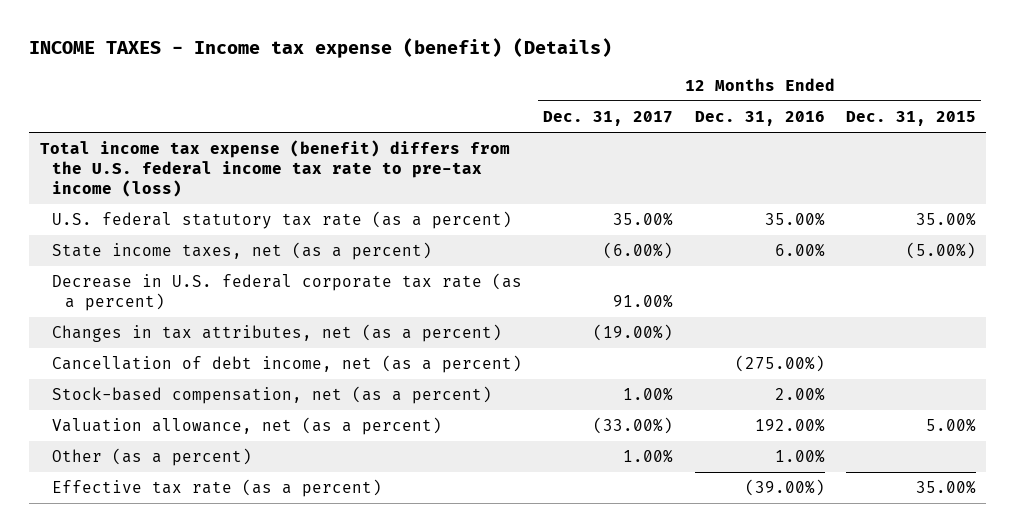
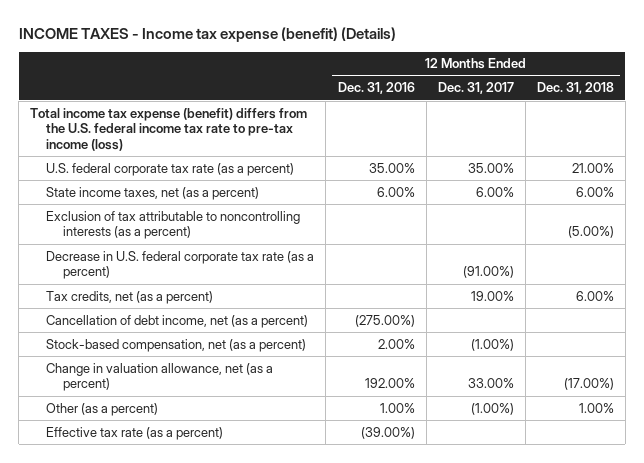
[845,111,976,127] Dec. 31, 2015 -> none
none -> [536,82,614,95] Dec. 31, 2018
[52,211,513,230] U.S. federal statutory tax rate (as a percent) -> [46,162,295,176] U.S. federal corporate tax rate (as a percent)
[603,242,674,260] (6.00%) -> [475,186,514,197] 6.00%
none -> [46,210,301,240] Exclusion of tax attributable to noncontrolling interests (as a percent)
[613,294,674,309] 91.00% -> [462,266,514,279] (91.00%)
[52,324,503,343] Changes in tax attributes, net (as a percent) -> [46,290,214,304] Tax credits, net (as a percent)
[593,324,674,342] (19.00%) -> [470,290,514,301] 19.00%
[623,387,674,402] 1.00% -> [470,338,514,351] (1.00%)
[52,417,443,436] Valuation allowance, net (as a percent) -> [46,362,274,392] Change in valuation allowance, net (as a percent)
[593,417,674,435] (33.00%) -> [467,378,514,389] 33.00%
[623,449,674,464] 1.00% -> [470,402,514,415] (1.00%)

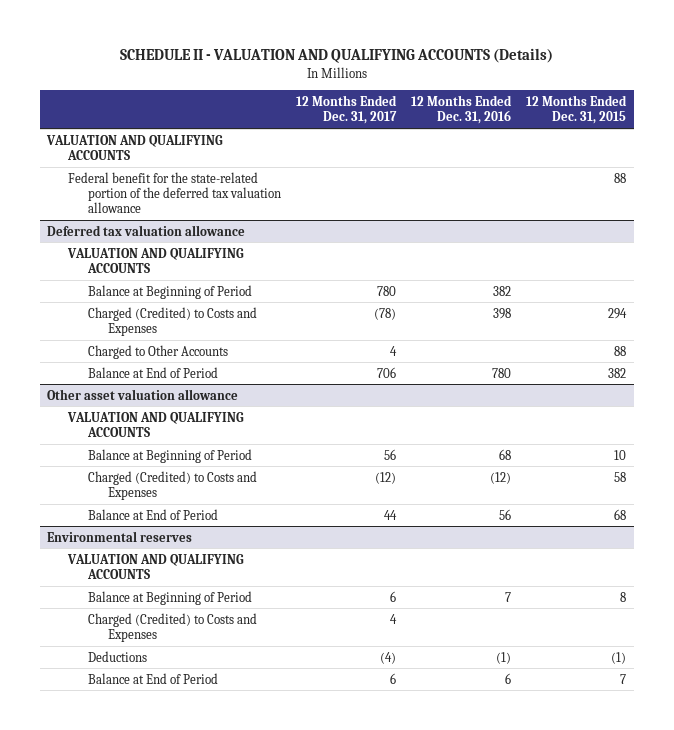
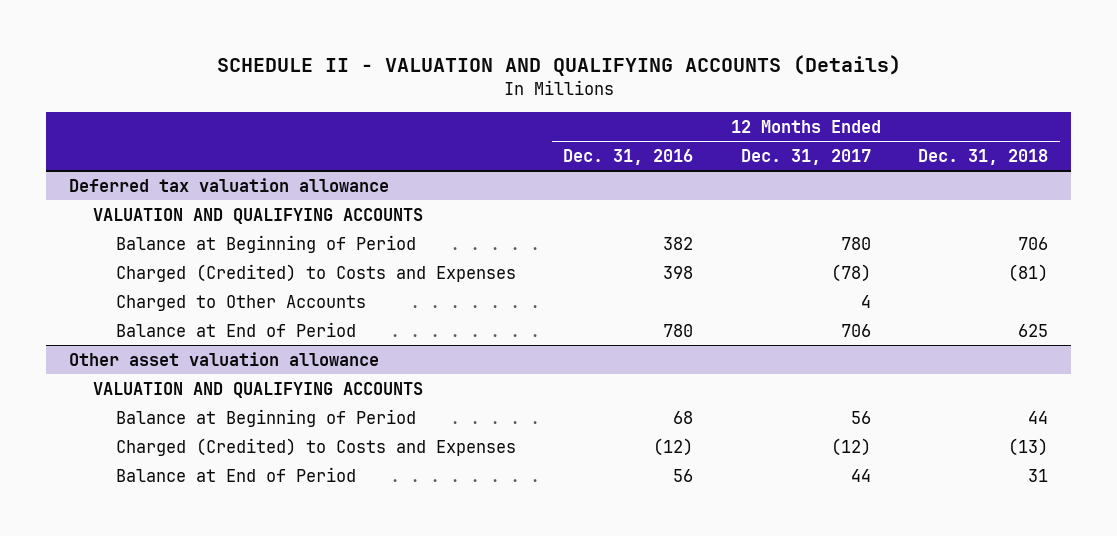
[526,95,628,125] 12 Months Ended Dec. 31, 2015 -> none
none -> [917,148,1048,165] Dec. 31, 2018
[46,134,224,160] VALUATION AND QUALIFYING ACCOUNTS -> none
[67,171,281,214] Federal benefit for the state-related portion of the deferred tax valuation allowance -> none
[47,530,193,542] Environmental reserves -> none
[66,553,244,579] VALUATION AND QUALIFYING ACCOUNTS -> none
[87,590,252,605] Balance at Beginning of Period -> none
[87,612,257,642] Charged (Credited) to Costs and Expenses -> none
[87,650,147,662] Deductions -> none
[87,672,218,684] Balance at End of Period -> none

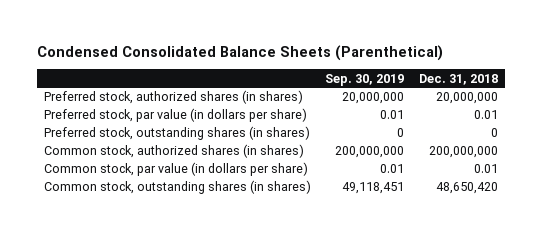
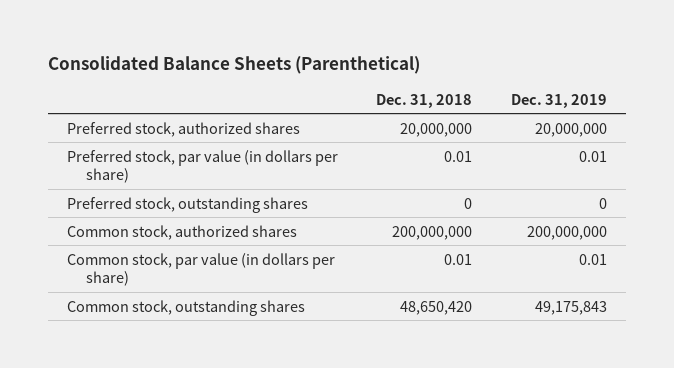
[36,44,443,61] Condensed Consolidated Balance Sheets (Parenthetical) -> [47,56,420,75] Consolidated Balance Sheets (Parenthetical)
[325,73,405,86] Sep. 30, 2019 -> none
none -> [510,93,607,108] Dec. 31, 2019
[44,90,304,105] Preferred stock, authorized shares (in shares) -> [66,121,300,137] Preferred stock, authorized shares
[44,126,311,141] Preferred stock, outstanding shares (in shares) -> [66,196,308,213] Preferred stock, outstanding shares
[44,144,305,159] Common stock, authorized shares (in shares) -> [66,224,297,240] Common stock, authorized shares
[44,180,312,195] Common stock, outstanding shares (in shares) -> [66,299,305,316] Common stock, outstanding shares

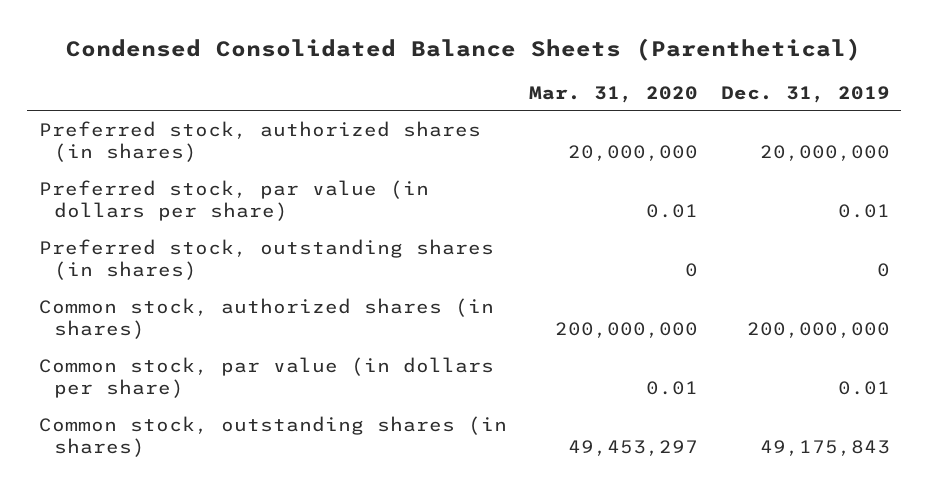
[47,56,420,75] Consolidated Balance Sheets (Parenthetical) -> [66,37,862,61] Condensed Consolidated Balance Sheets (Parenthetical)
[376,93,473,108] Dec. 31, 2018 -> none
none -> [529,85,699,103] Mar. 31, 2020
[66,121,300,137] Preferred stock, authorized shares -> [38,120,481,163] Preferred stock, authorized shares (in shares)
[66,196,308,213] Preferred stock, outstanding shares -> [38,238,494,281] Preferred stock, outstanding shares (in shares)
[66,224,297,240] Common stock, authorized shares -> [38,297,494,340] Common stock, authorized shares (in shares)
[66,299,305,316] Common stock, outstanding shares -> [38,415,507,458] Common stock, outstanding shares (in shares)

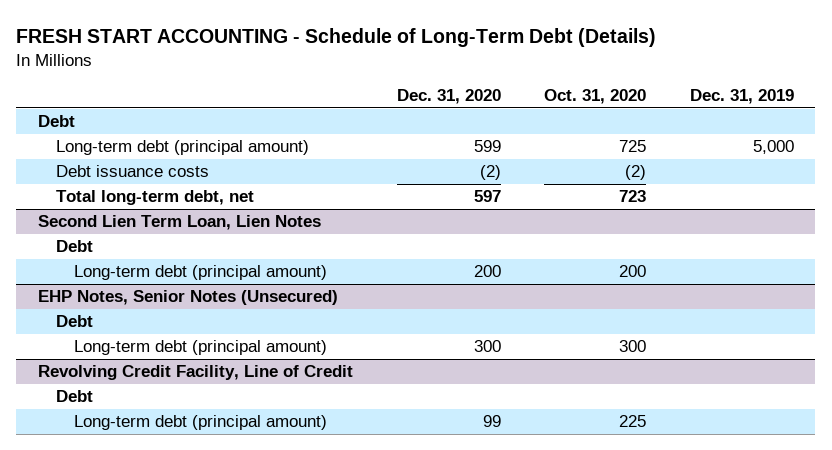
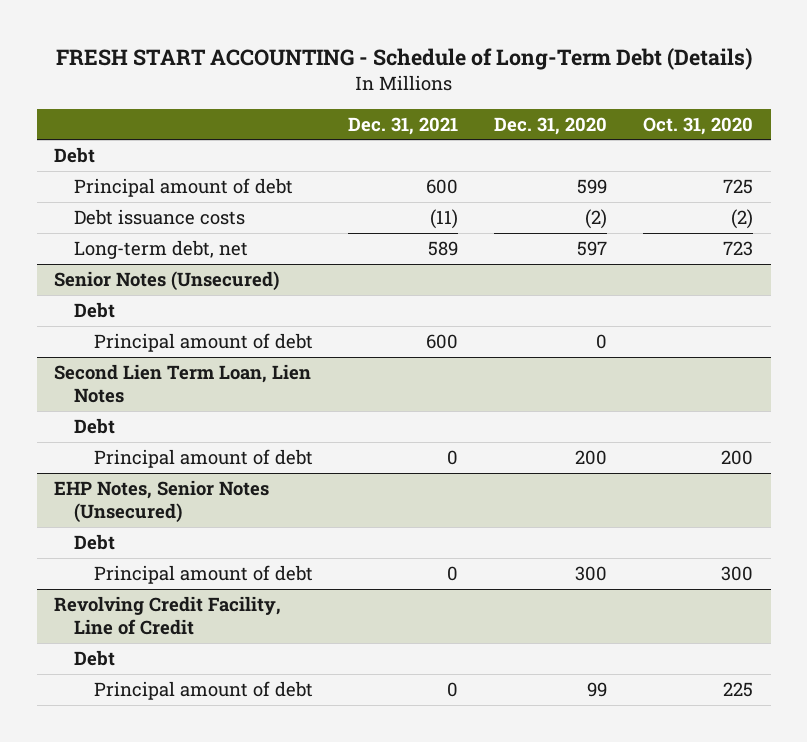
[689,89,794,105] Dec. 31, 2019 -> none
none -> [348,116,459,135] Dec. 31, 2021
[56,140,310,156] Long-term debt (principal amount) -> [74,178,294,198] Principal amount of debt
[56,190,255,206] Total long-term debt, net -> [74,240,249,260] Long-term debt, net
none -> [54,271,280,292] Senior Notes (Unsecured)
none -> [74,302,116,319] Debt
none -> [93,333,313,353] Principal amount of debt
[73,265,327,281] Long-term debt (principal amount) -> [93,449,313,469] Principal amount of debt
[73,340,327,356] Long-term debt (principal amount) -> [93,565,313,585] Principal amount of debt
[73,415,327,431] Long-term debt (principal amount) -> [93,681,313,701] Principal amount of debt

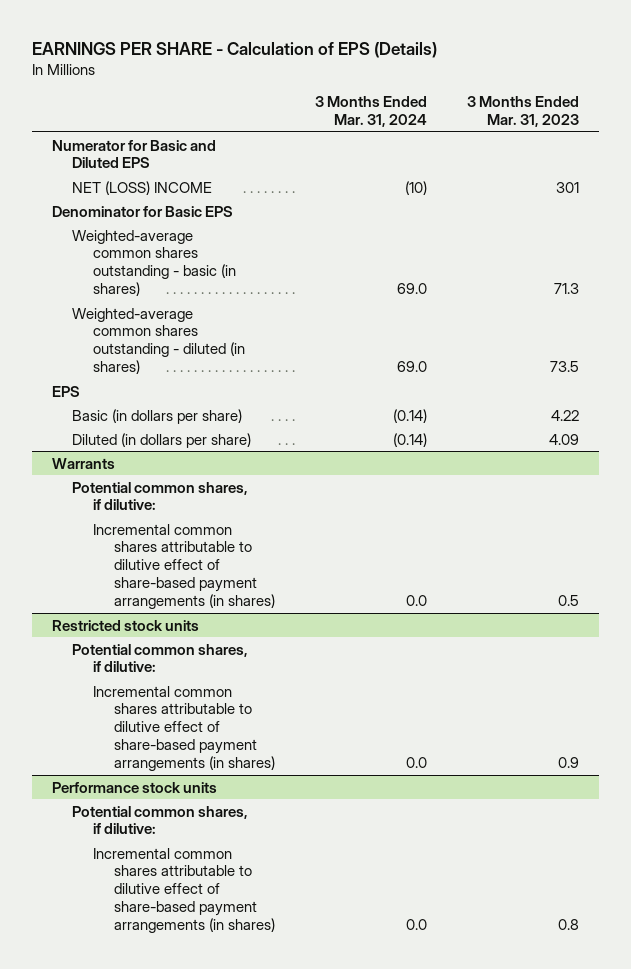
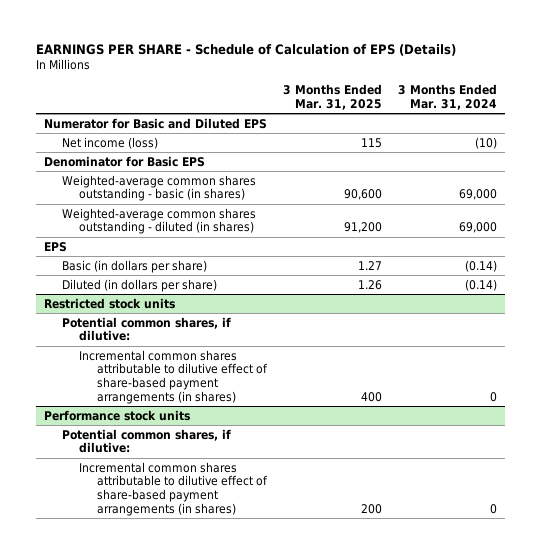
[31,41,437,58] EARNINGS PER SHARE - Calculation of EPS (Details) -> [36,44,457,57] EARNINGS PER SHARE - Schedule of Calculation of EPS (Details)
[467,96,580,128] 3 Months Ended Mar. 31, 2023 -> none
none -> [283,84,383,111] 3 Months Ended Mar. 31, 2025
[72,180,213,195] NET (LOSS) INCOME -> [61,136,158,149] Net income (loss)
[396,283,427,295] 69.0 -> [458,189,497,201] 69,000
[396,361,427,373] 69.0 -> [458,222,497,234] 69,000
[51,457,115,469] Warrants -> none
[72,481,249,511] Potential common shares, if dilutive: -> none
[92,523,275,610] Incremental common shares attributable to dilutive effect of share-based payment arrangements (in shares) -> none
[405,757,427,769] 0.0 -> [489,391,497,402] 0
[405,919,427,931] 0.0 -> [489,503,497,514] 0

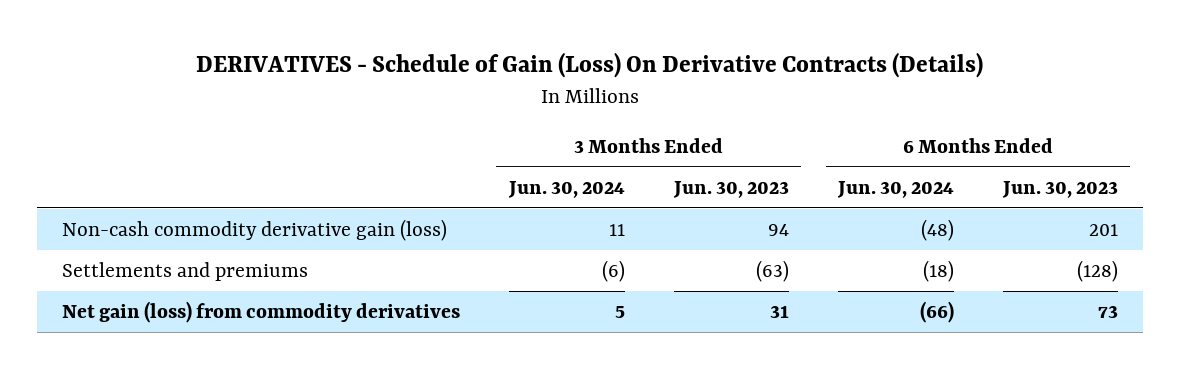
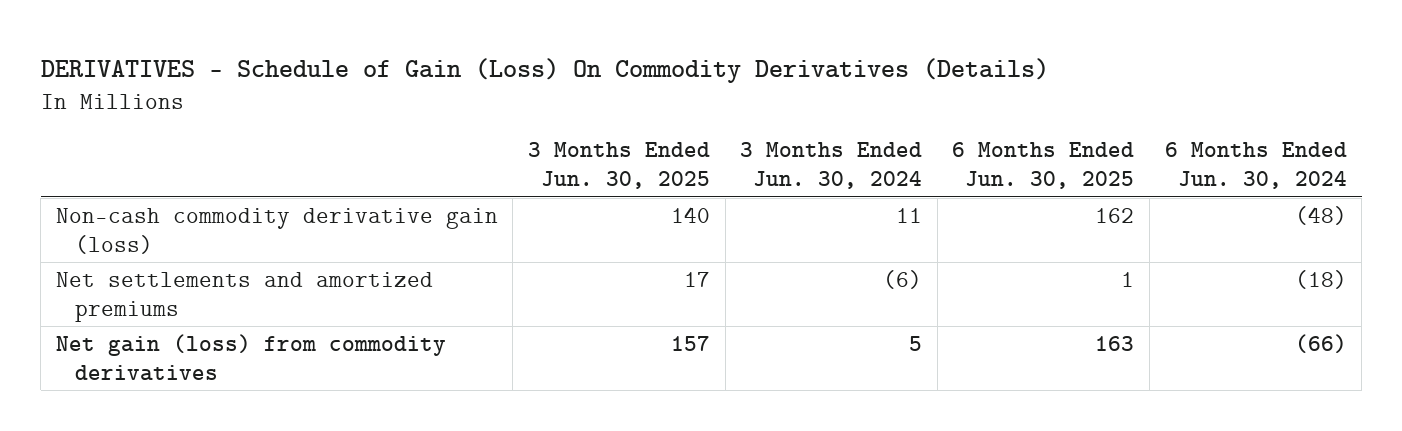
[195,52,983,79] DERIVATIVES - Schedule of Gain (Loss) On Derivative Contracts (Details) -> [40,58,1049,84] DERIVATIVES - Schedule of Gain (Loss) On Commodity Derivatives (Details)
[672,180,789,198] Jun. 30, 2023 -> none
[1002,180,1119,198] Jun. 30, 2023 -> none
none -> [527,141,710,190] 3 Months Ended Jun. 30, 2025
none -> [952,141,1135,190] 6 Months Ended Jun. 30, 2025
[61,261,308,281] Settlements and premiums -> [55,271,433,322] Net settlements and amortized premiums

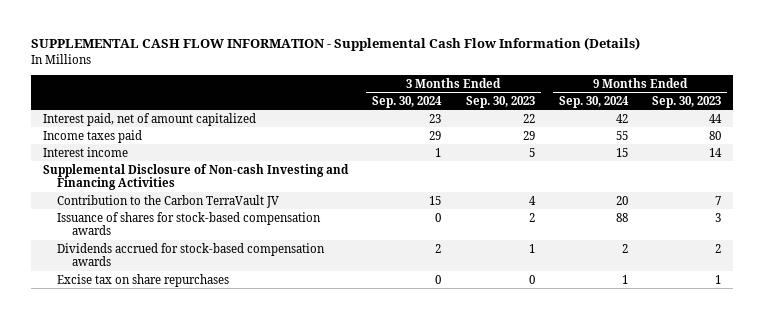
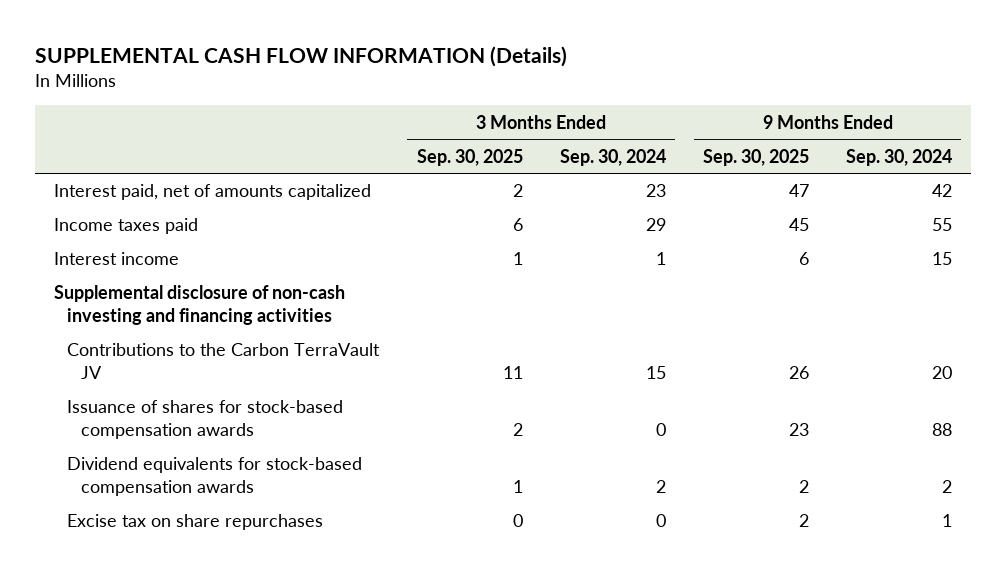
[30,37,640,52] SUPPLEMENTAL CASH FLOW INFORMATION - Supplemental Cash Flow Information (Details) -> [35,46,568,68] SUPPLEMENTAL CASH FLOW INFORMATION (Details)
[465,95,535,108] Sep. 30, 2023 -> none
[652,95,722,108] Sep. 30, 2023 -> none
none -> [416,148,523,166] Sep. 30, 2025
none -> [702,148,809,166] Sep. 30, 2025
[42,112,256,126] Interest paid, net of amount capitalized -> [53,184,371,201] Interest paid, net of amounts capitalized
[42,163,349,191] Supplemental Disclosure of Non-cash Investing and Financing Activities -> [53,285,345,326] Supplemental disclosure of non-cash investing and financing activities
[57,194,280,208] Contribution to the Carbon TerraVault JV -> [67,343,381,380] Contributions to the Carbon TerraVault JV
[57,242,326,267] Dividends accrued for stock-based compensation awards -> [67,457,363,497] Dividend equivalents for stock-based compensation awards

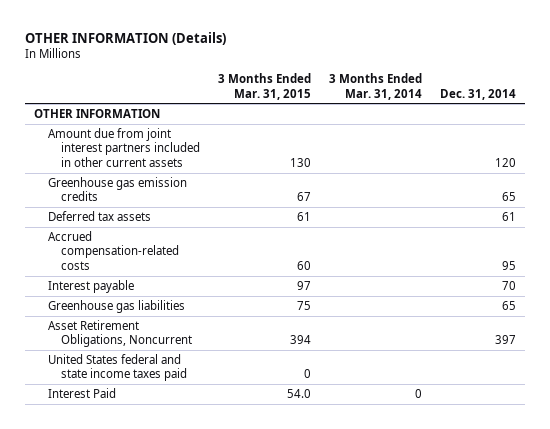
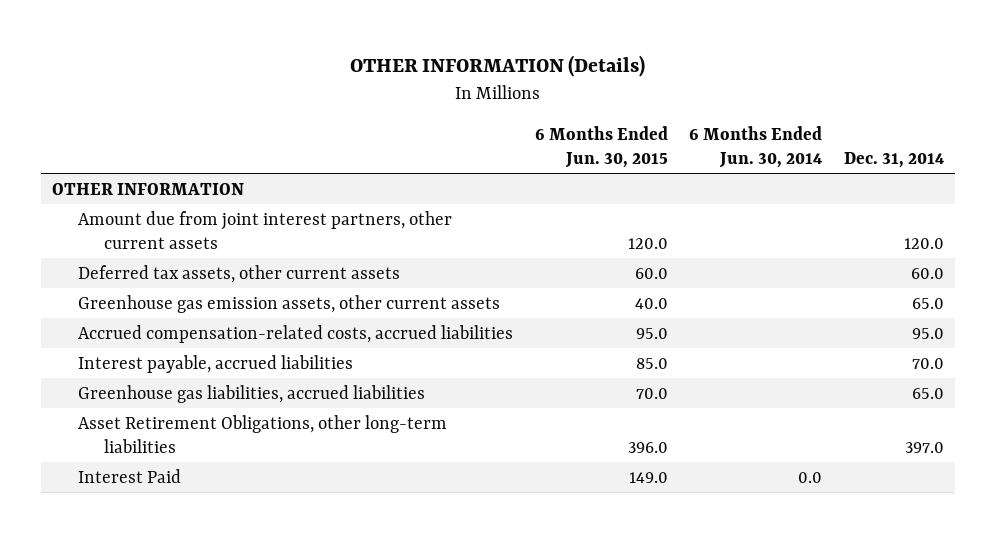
[218,73,312,100] 3 Months Ended Mar. 31, 2015 -> none
[329,73,423,100] 3 Months Ended Mar. 31, 2014 -> none
none -> [534,125,668,168] 6 Months Ended Jun. 30, 2015
none -> [689,125,823,168] 6 Months Ended Jun. 30, 2014
[47,176,187,202] Greenhouse gas emission credits -> none
[47,353,188,382] United States federal and state income taxes paid -> none
[47,127,201,168] Amount due from joint interest partners included in other current assets -> [77,210,452,249] Amount due from joint interest partners, other current assets
[494,158,516,168] 120 -> [904,237,945,249] 120.0
[47,210,151,221] Deferred tax assets -> [77,264,400,283] Deferred tax assets, other current assets
[501,211,516,221] 61 -> [911,267,945,279] 60.0
none -> [77,294,500,313] Greenhouse gas emission assets, other current assets
[47,230,180,271] Accrued compensation-related costs -> [77,324,513,343] Accrued compensation-related costs, accrued liabilities
[501,261,516,271] 95 -> [912,327,945,339] 95.0
[47,279,134,293] Interest payable -> [77,354,353,373] Interest payable, accrued liabilities
[501,280,516,290] 70 -> [912,357,945,369] 70.0
[47,299,185,313] Greenhouse gas liabilities -> [77,384,425,403] Greenhouse gas liabilities, accrued liabilities
[501,300,516,310] 65 -> [912,387,945,399] 65.0
[47,319,193,348] Asset Retirement Obligations, Noncurrent -> [77,414,447,453] Asset Retirement Obligations, other long-term liabilities
[494,335,516,345] 397 -> [905,441,945,453] 397.0

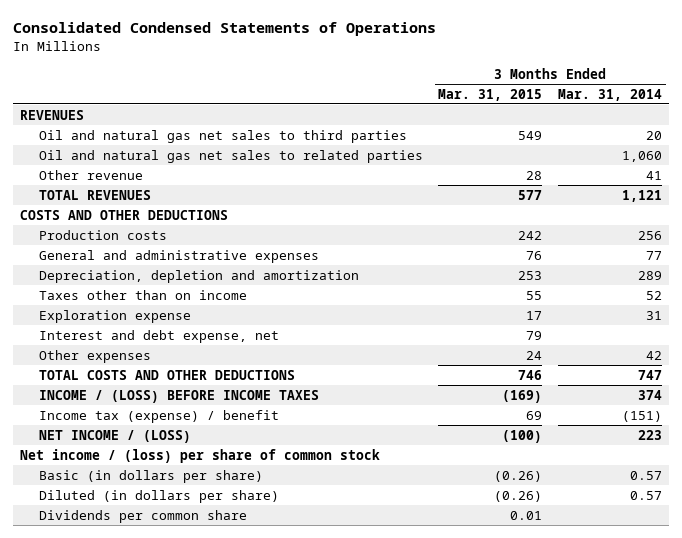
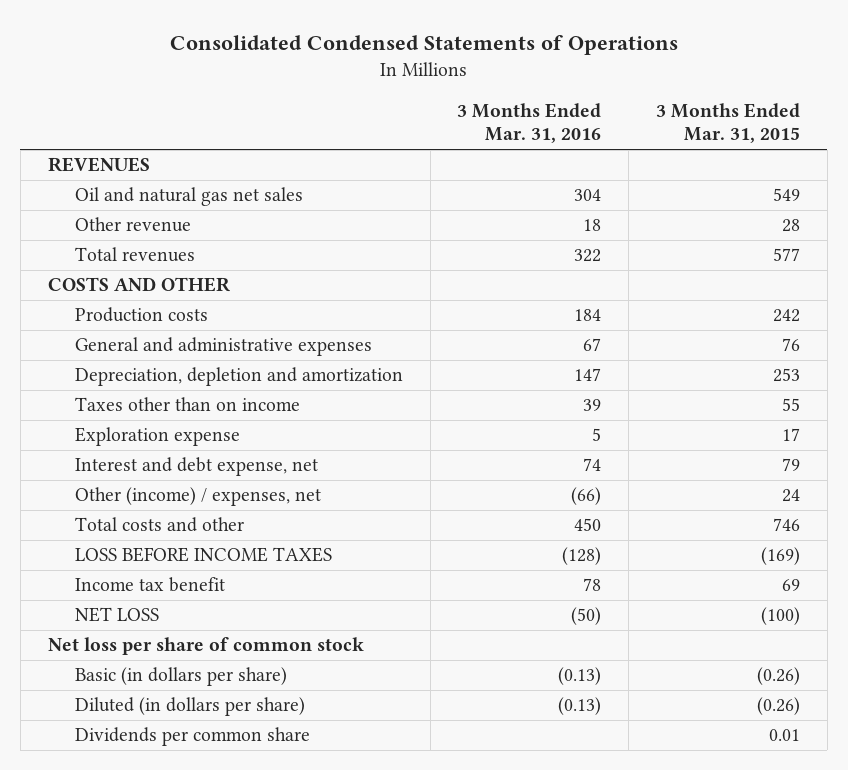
[557,88,662,101] Mar. 31, 2014 -> none
none -> [457,102,602,144] 3 Months Ended Mar. 31, 2016
[39,149,424,163] Oil and natural gas net sales to related parties -> none
[39,129,408,143] Oil and natural gas net sales to third parties -> [74,187,303,207] Oil and natural gas net sales
[39,189,152,200] TOTAL REVENUES -> [74,247,195,263] Total revenues
[20,209,229,220] COSTS AND OTHER DEDUCTIONS -> [47,277,230,293] COSTS AND OTHER
[39,349,152,363] Other expenses -> [74,487,321,507] Other (income) / expenses, net
[39,369,296,380] TOTAL COSTS AND OTHER DEDUCTIONS -> [74,517,244,533] Total costs and other
[39,389,320,403] INCOME / (LOSS) BEFORE INCOME TAXES -> [74,547,332,563] LOSS BEFORE INCOME TAXES
[39,409,280,423] Income tax (expense) / benefit -> [74,577,225,593] Income tax benefit
[39,429,192,443] NET INCOME / (LOSS) -> [74,607,159,623] NET LOSS
[20,448,381,463] Net income / (loss) per share of common stock -> [47,637,364,656] Net loss per share of common stock

